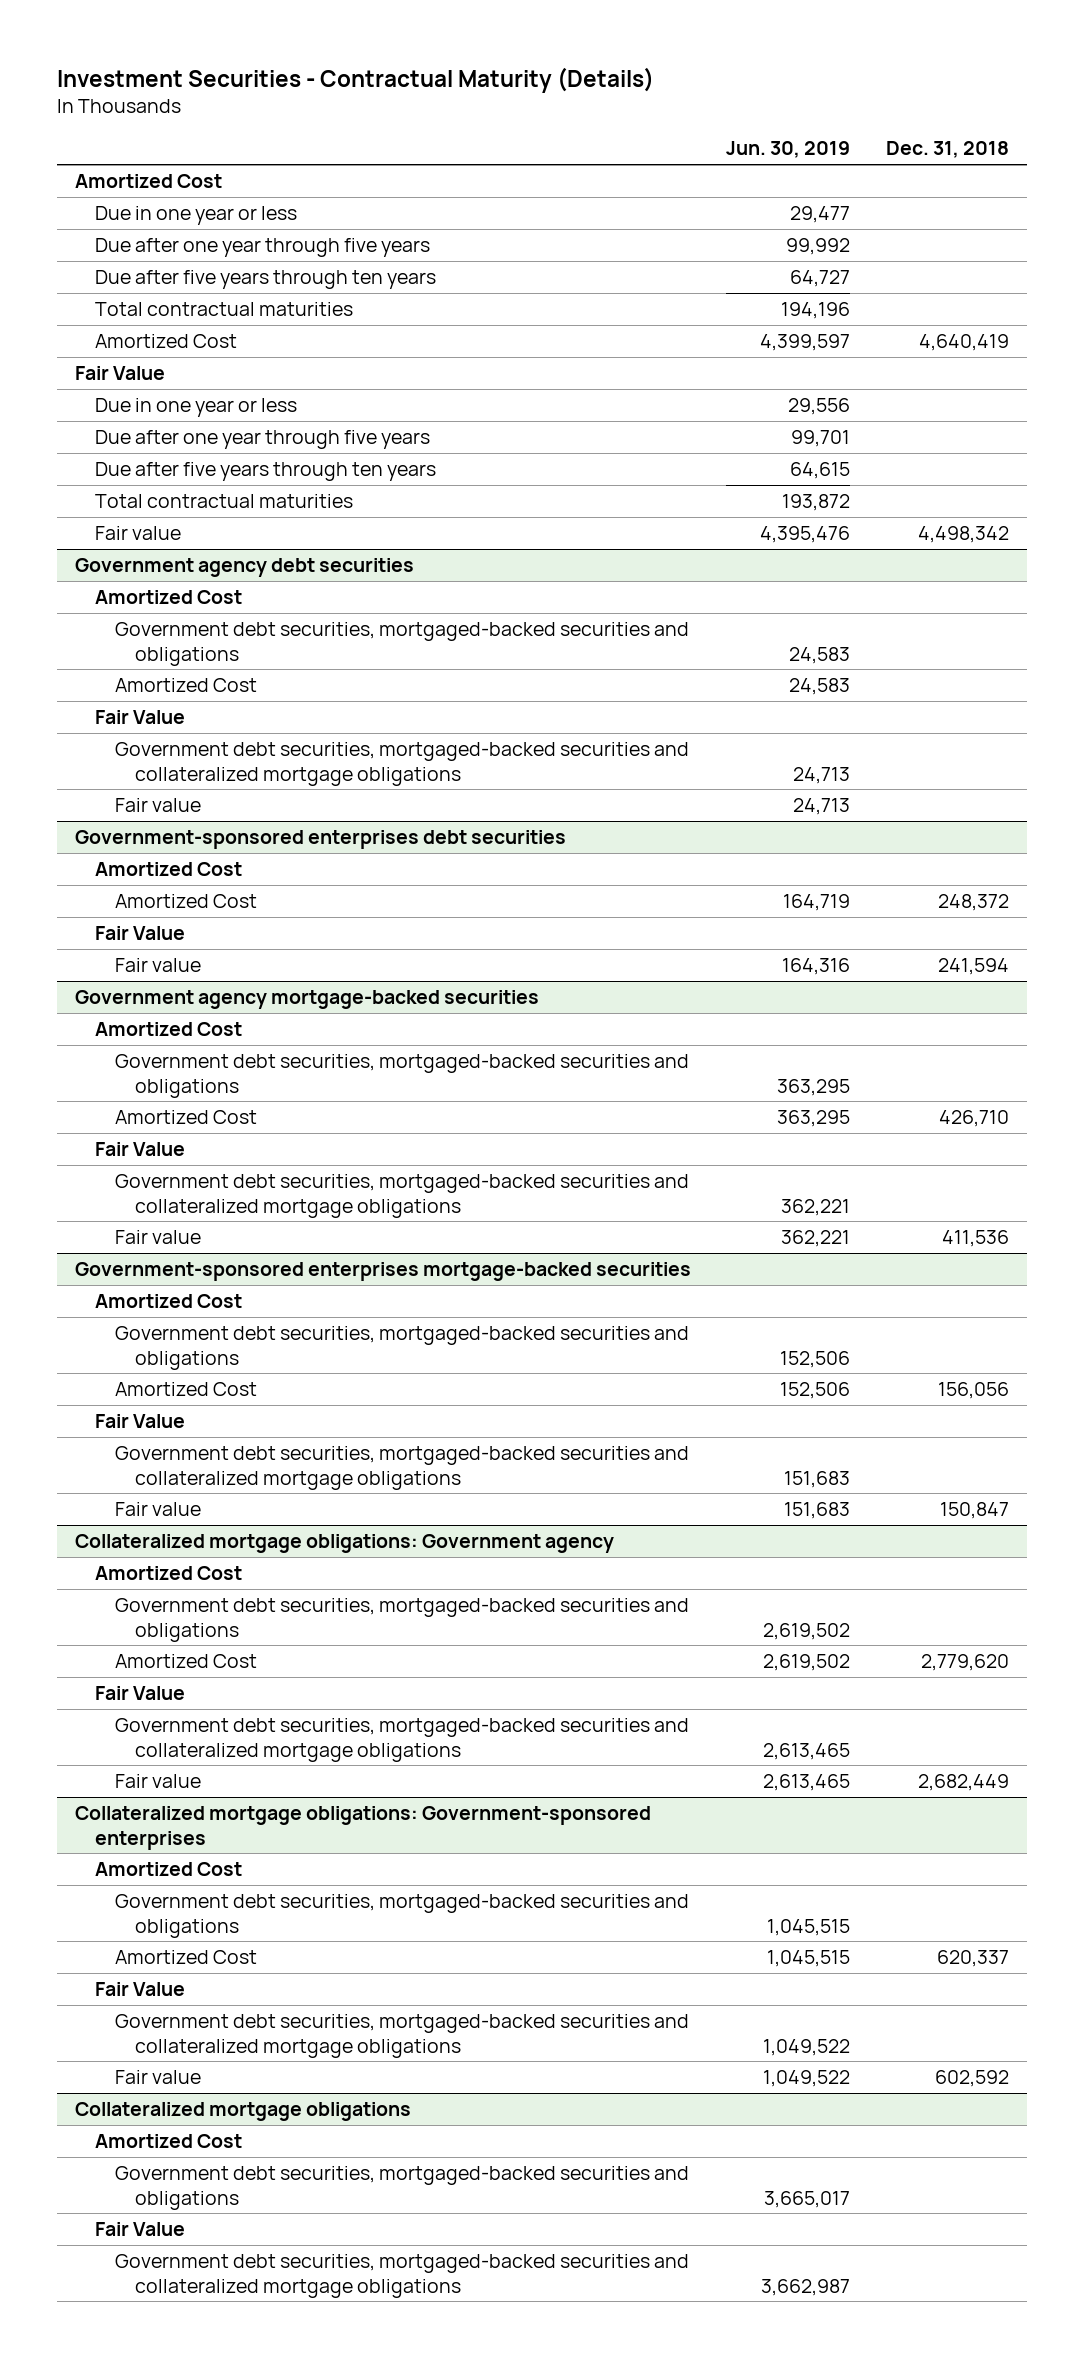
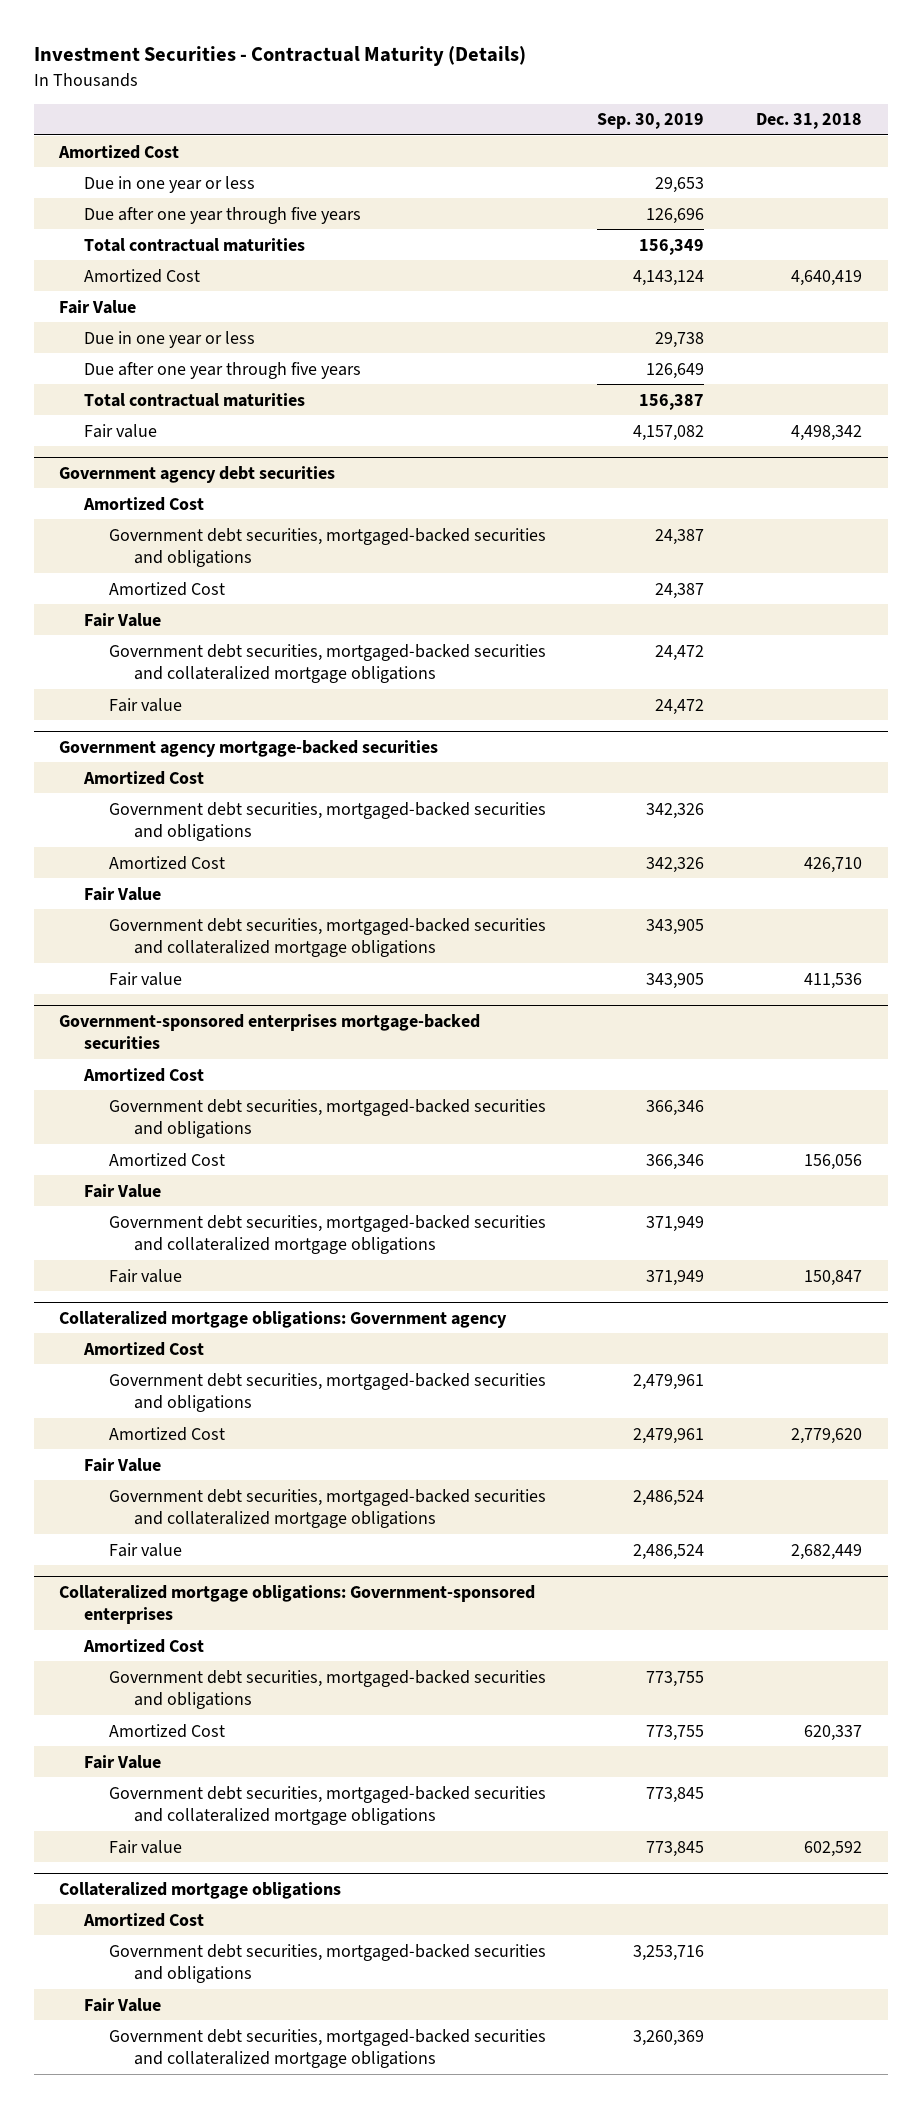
[726,141,851,159] Jun. 30, 2019 -> none
none -> [597,113,705,130] Sep. 30, 2019
[94,269,436,289] Due after five years through ten years -> none
[94,461,436,481] Due after five years through ten years -> none
[74,829,566,849] Government-sponsored enterprises debt securities -> none
[94,861,242,876] Amortized Cost -> none
[115,893,258,908] Amortized Cost -> none
[94,925,185,940] Fair Value -> none
[115,957,202,972] Fair value -> none

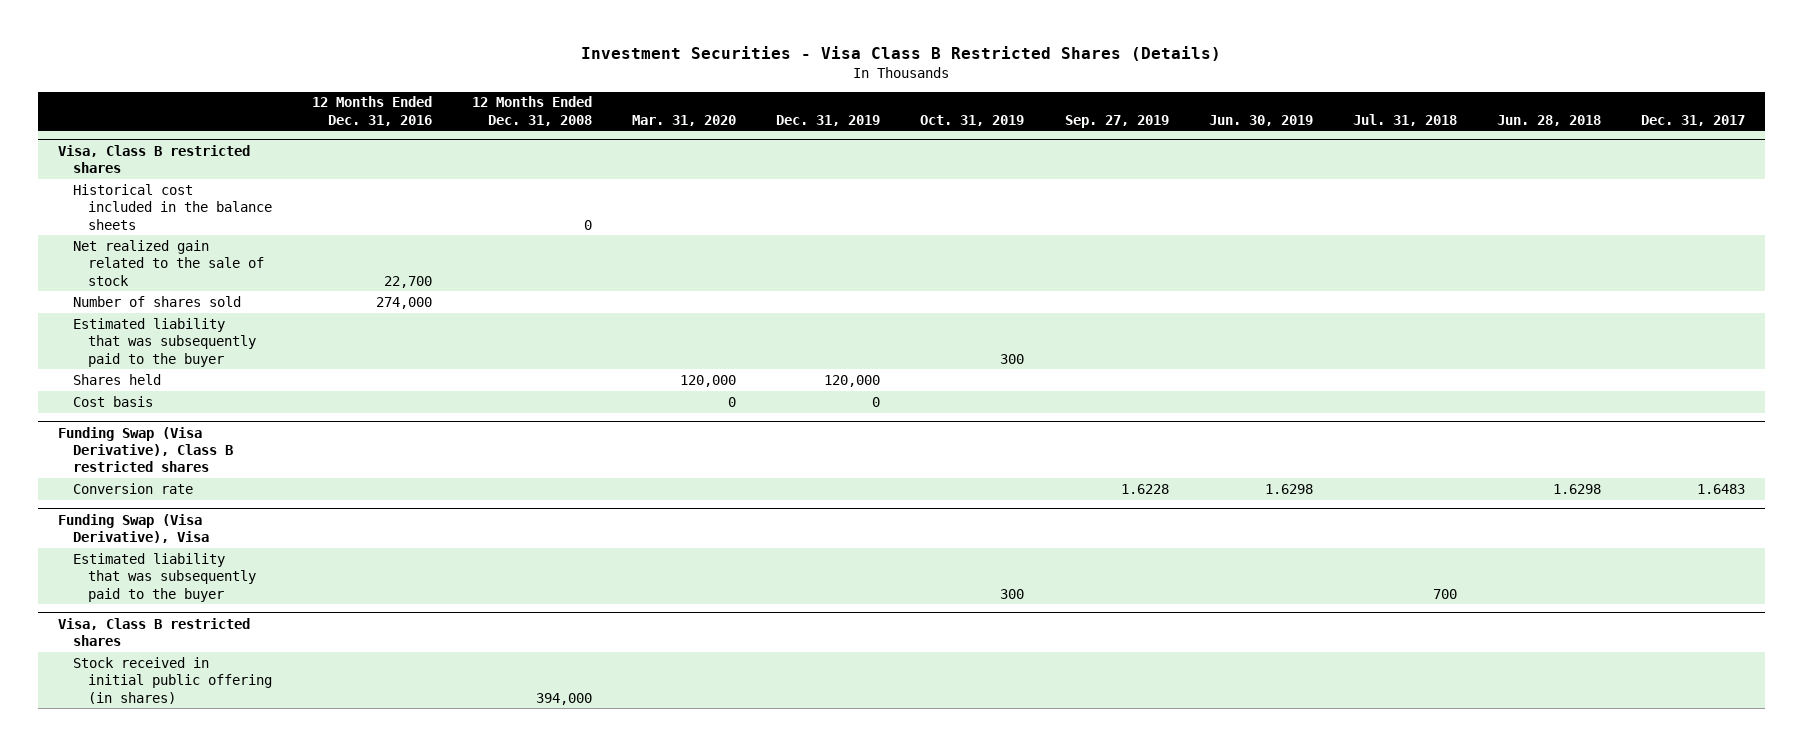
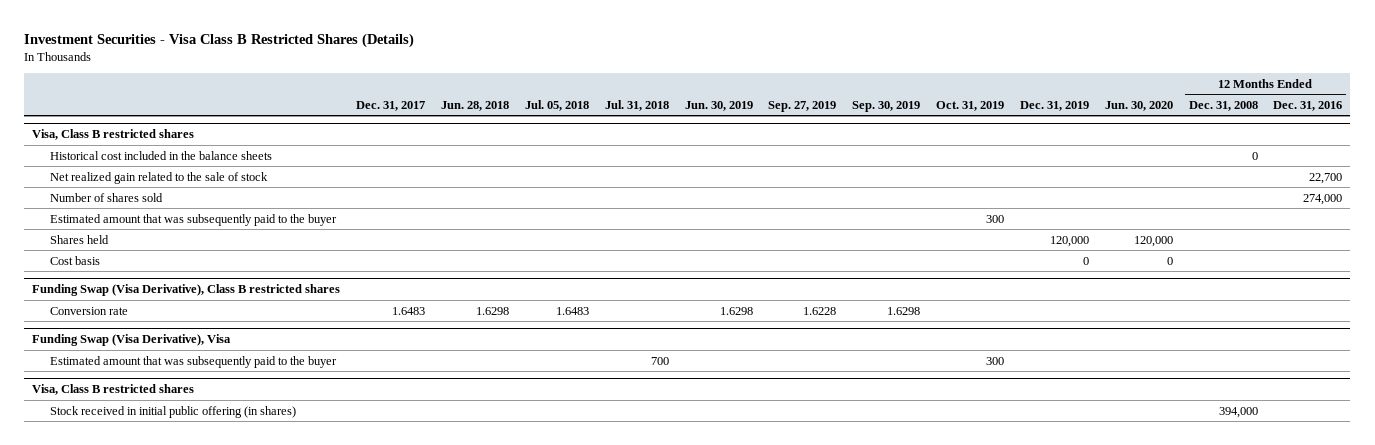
[632,114,737,126] Mar. 31, 2020 -> none
none -> [524,99,589,111] Jul. 05, 2018
none -> [852,100,921,112] Sep. 30, 2019
none -> [1104,100,1173,111] Jun. 30, 2020
[72,317,256,367] Estimated liability that was subsequently paid to the buyer -> [49,213,337,226] Estimated amount that was subsequently paid to the buyer
[72,552,256,602] Estimated liability that was subsequently paid to the buyer -> [49,355,337,368] Estimated amount that was subsequently paid to the buyer

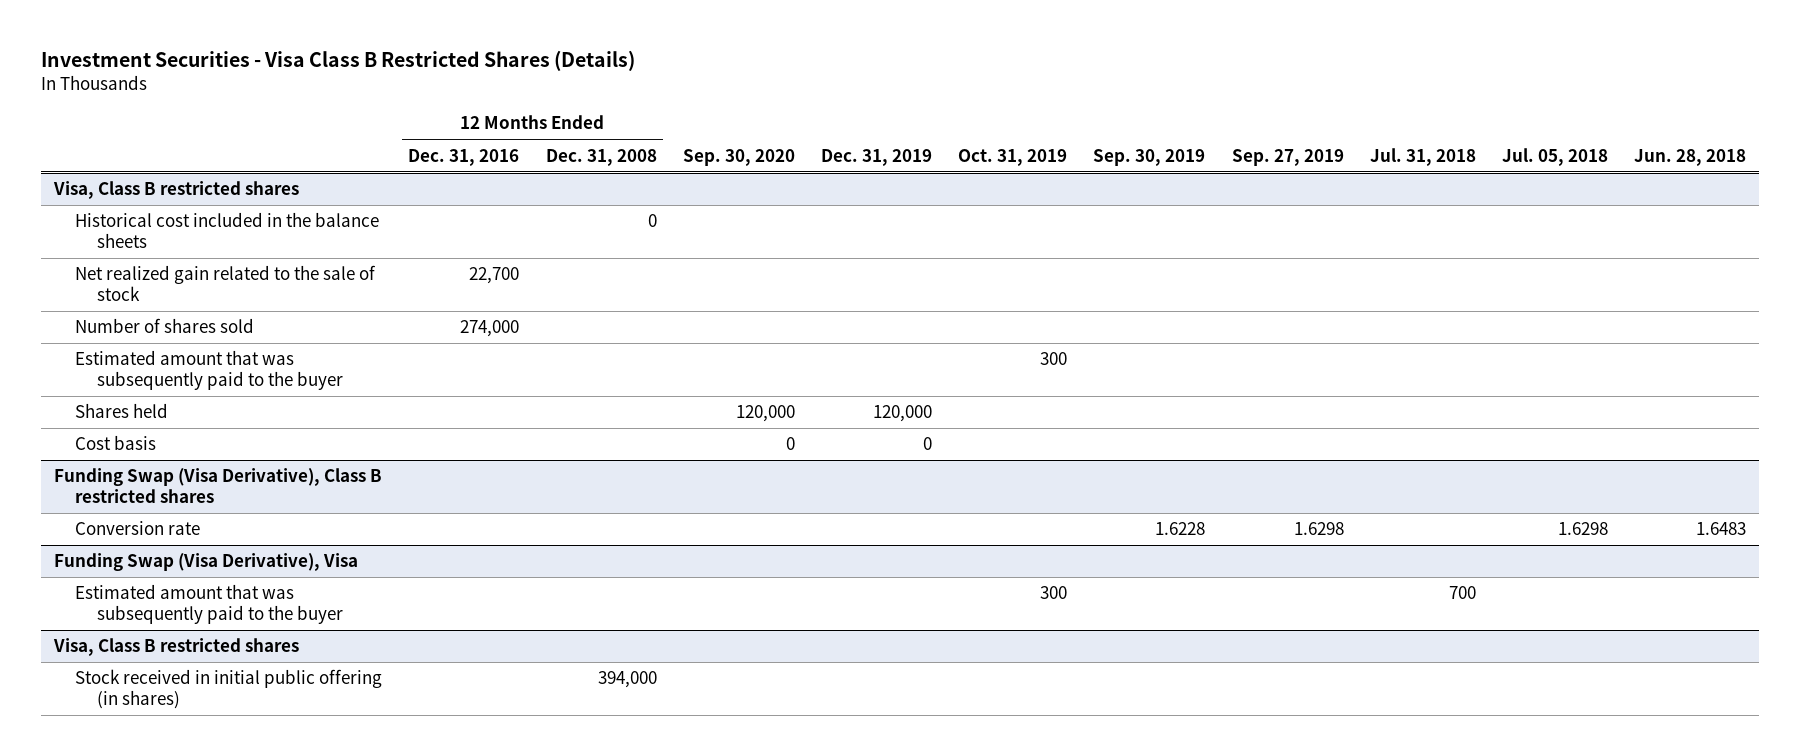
[356,100,426,111] Dec. 31, 2017 -> none
[684,100,753,111] Jun. 30, 2019 -> none
[1104,100,1173,111] Jun. 30, 2020 -> none
none -> [682,148,795,166] Sep. 30, 2020
[476,306,510,315] 1.6298 -> [1696,522,1747,536] 1.6483
[555,306,589,315] 1.6483 -> [1557,522,1608,536] 1.6298
[803,306,837,315] 1.6228 -> [1293,522,1344,536] 1.6298
[887,306,921,315] 1.6298 -> [1155,522,1206,536] 1.6228

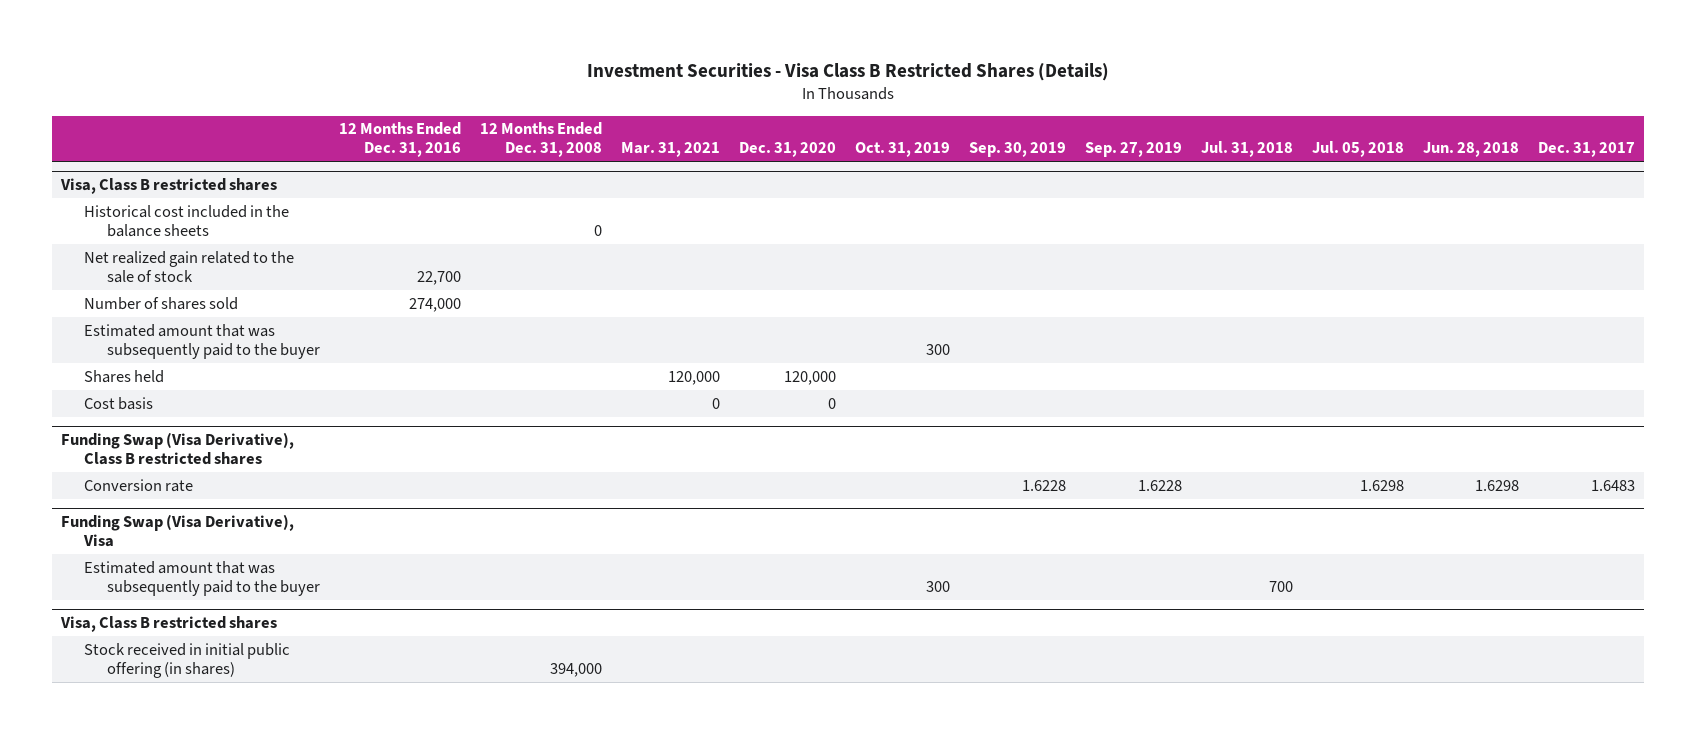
[682,148,795,166] Sep. 30, 2020 -> none
[820,148,932,166] Dec. 31, 2019 -> none
none -> [620,142,720,158] Mar. 31, 2021
none -> [738,142,836,158] Dec. 31, 2020
none -> [1537,142,1635,158] Dec. 31, 2017
[1293,522,1344,536] 1.6298 -> [1137,479,1182,491] 1.6228
[1696,522,1747,536] 1.6483 -> [1474,479,1519,491] 1.6298

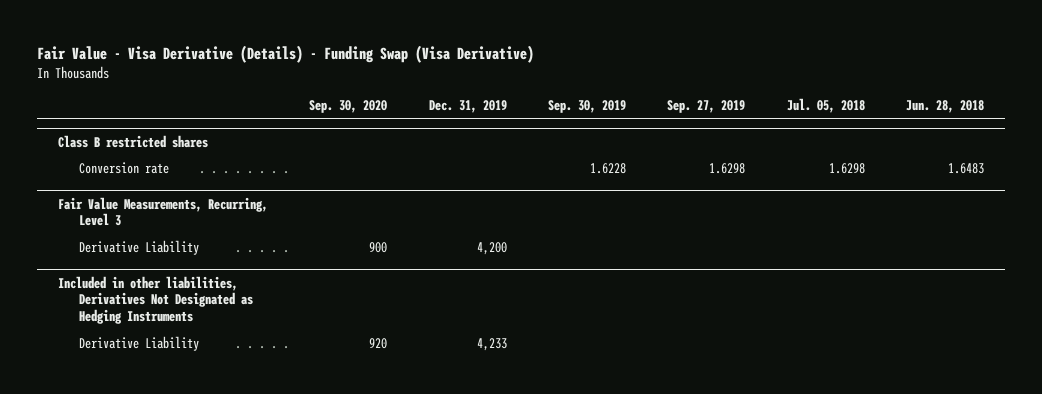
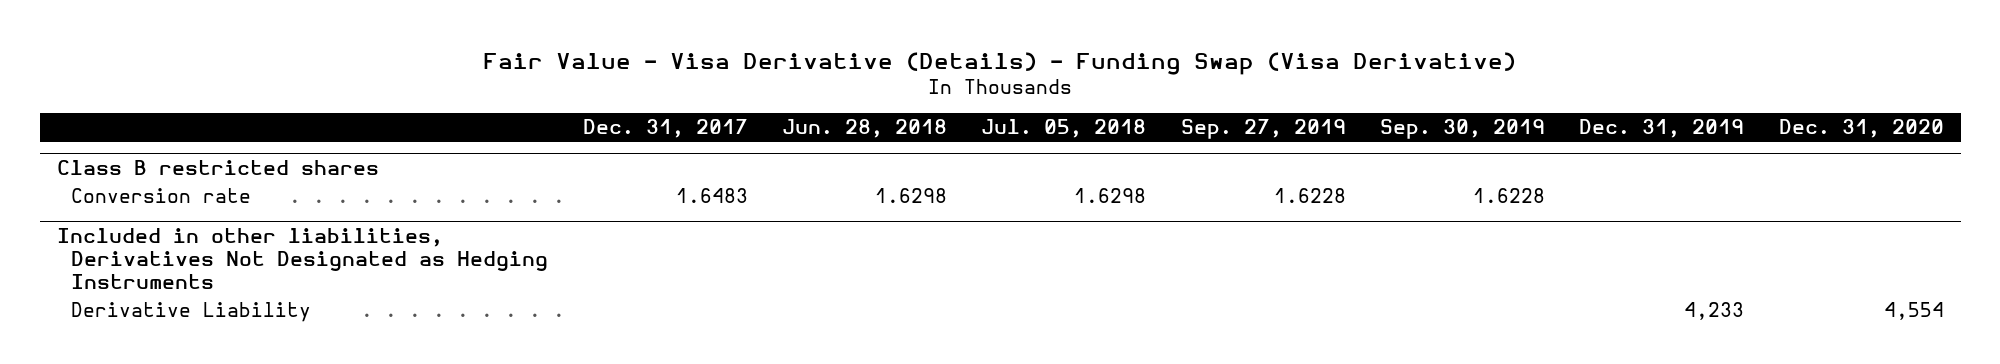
[309,99,388,113] Sep. 30, 2020 -> none
none -> [582,119,748,139] Dec. 31, 2017
none -> [1778,119,1944,139] Dec. 31, 2020
[57,196,268,227] Fair Value Measurements, Recurring, Level 3 -> none
[78,240,199,256] Derivative Liability -> none
[709,163,746,175] 1.6298 -> [1273,188,1346,204] 1.6228
[947,163,984,175] 1.6483 -> [874,188,947,204] 1.6298

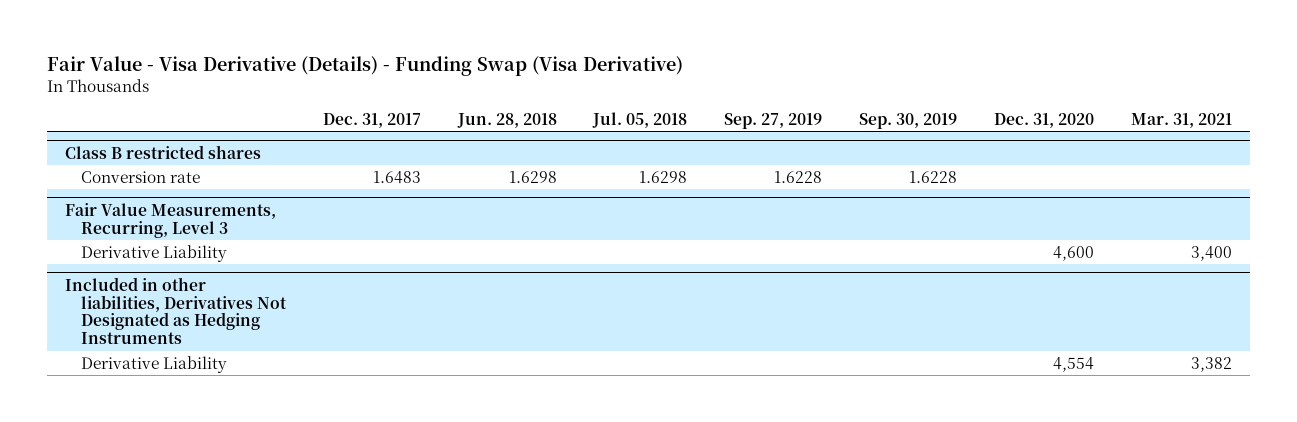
[1579,119,1745,139] Dec. 31, 2019 -> none
none -> [1130,112,1232,128] Mar. 31, 2021
none -> [65,202,277,238] Fair Value Measurements, Recurring, Level 3
none -> [81,244,228,262] Derivative Liability

